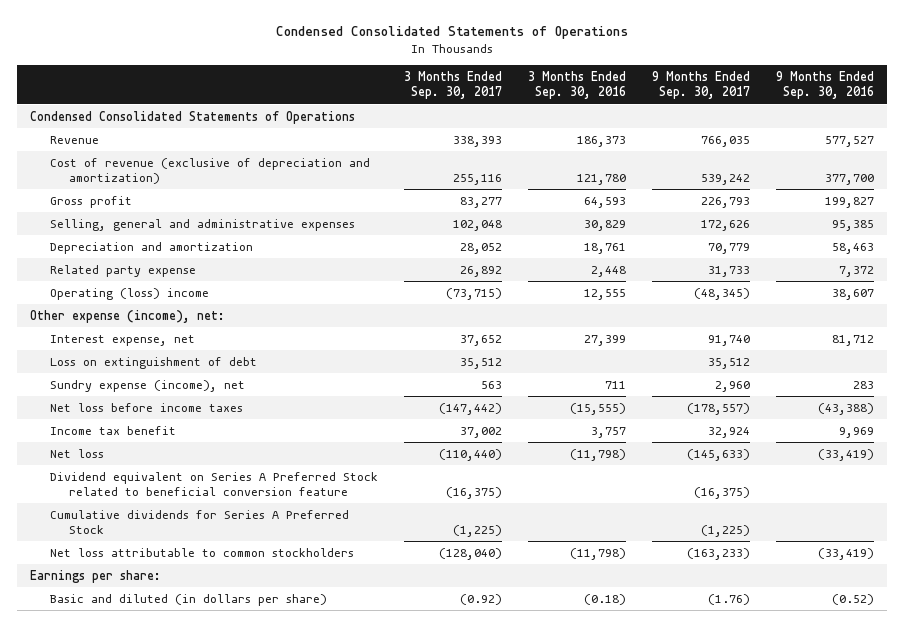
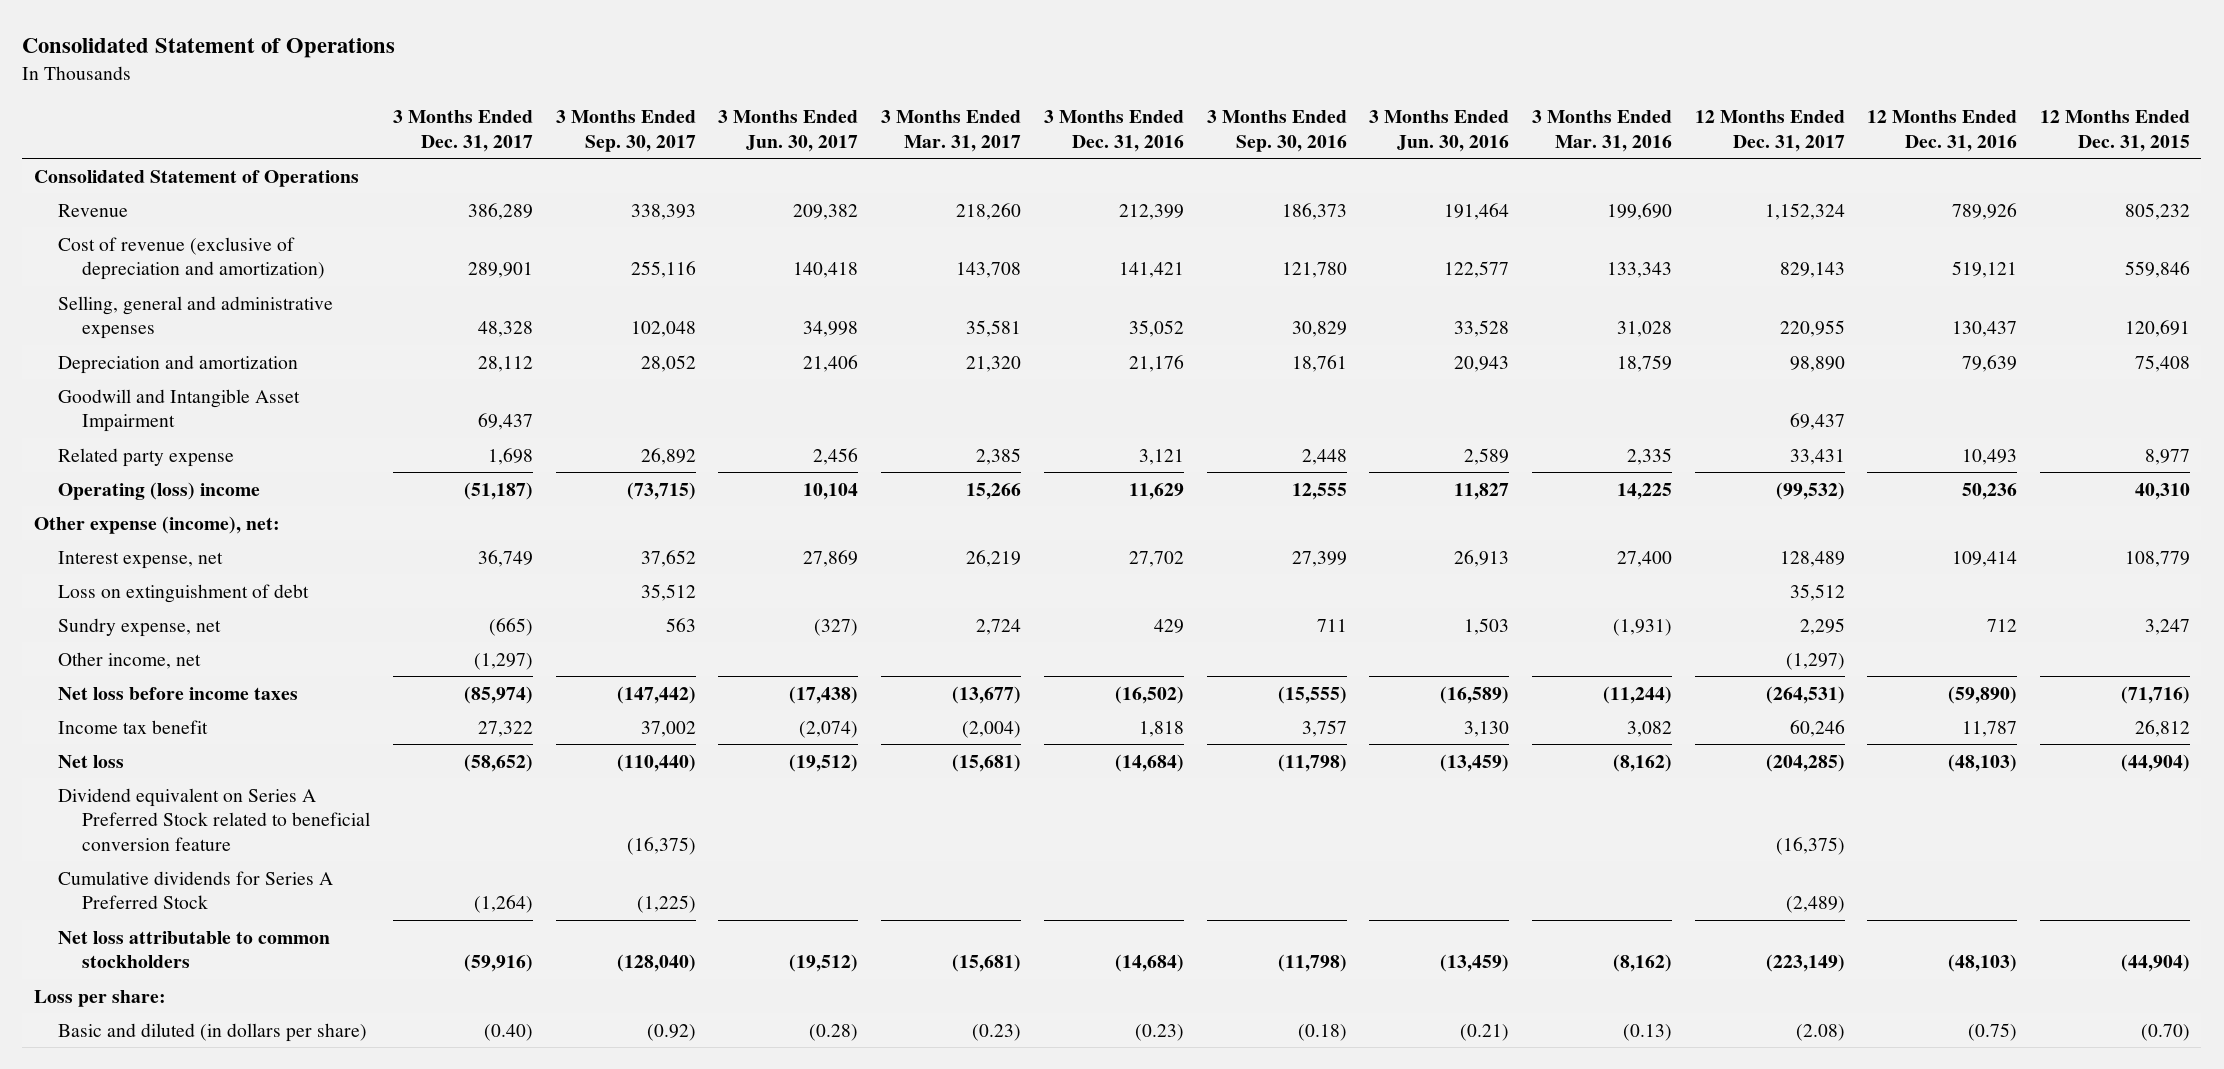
[276,26,629,40] Condensed Consolidated Statements of Operations -> [22,38,396,59] Consolidated Statement of Operations
[652,70,751,100] 9 Months Ended Sep. 30, 2017 -> none
[776,70,875,100] 9 Months Ended Sep. 30, 2016 -> none
none -> [393,110,534,152] 3 Months Ended Dec. 31, 2017
none -> [718,110,859,152] 3 Months Ended Jun. 30, 2017
none -> [881,110,1022,152] 3 Months Ended Mar. 31, 2017
none -> [1043,110,1184,152] 3 Months Ended Dec. 31, 2016
none -> [1369,110,1510,152] 3 Months Ended Jun. 30, 2016
none -> [1531,110,1672,152] 3 Months Ended Mar. 31, 2016
none -> [1694,110,1845,152] 12 Months Ended Dec. 31, 2017
none -> [1867,110,2018,152] 12 Months Ended Dec. 31, 2016
none -> [2040,110,2191,152] 12 Months Ended Dec. 31, 2015
[30,110,356,124] Condensed Consolidated Statements of Operations -> [33,169,359,187] Consolidated Statement of Operations
[49,195,132,208] Gross profit -> none
none -> [58,388,301,433] Goodwill and Intangible Asset Impairment
[49,379,245,392] Sundry expense (income), net -> [58,617,222,637] Sundry expense, net
none -> [58,651,202,669] Other income, net
[30,569,162,583] Earnings per share: -> [33,989,166,1007] Loss per share:

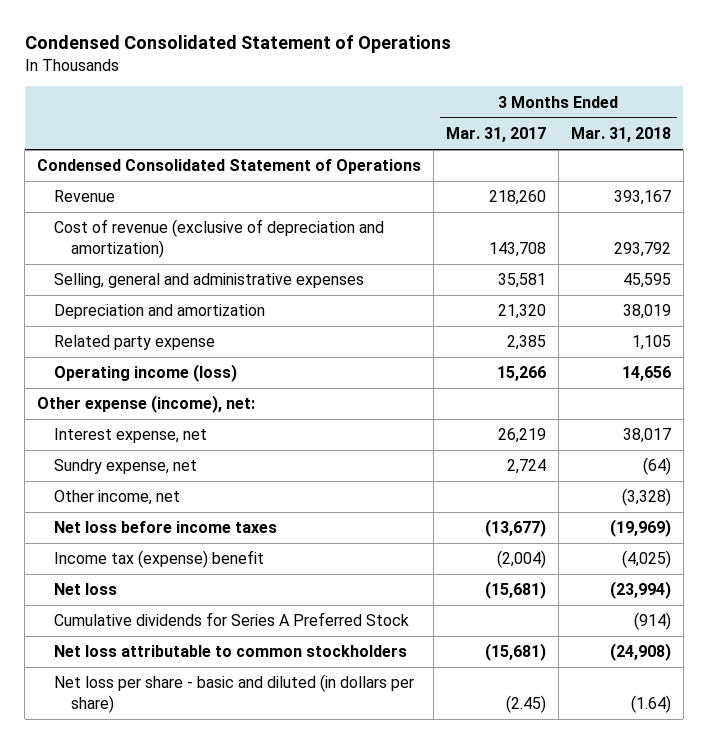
[22,38,396,59] Consolidated Statement of Operations -> [24,35,451,54] Condensed Consolidated Statement of Operations
[393,110,534,152] 3 Months Ended Dec. 31, 2017 -> none
[555,110,696,152] 3 Months Ended Sep. 30, 2017 -> none
[718,110,859,152] 3 Months Ended Jun. 30, 2017 -> none
[1043,110,1184,152] 3 Months Ended Dec. 31, 2016 -> none
[1206,110,1347,152] 3 Months Ended Sep. 30, 2016 -> none
[1369,110,1510,152] 3 Months Ended Jun. 30, 2016 -> none
[1531,110,1672,152] 3 Months Ended Mar. 31, 2016 -> none
[1694,110,1845,152] 12 Months Ended Dec. 31, 2017 -> none
[1867,110,2018,152] 12 Months Ended Dec. 31, 2016 -> none
[2040,110,2191,152] 12 Months Ended Dec. 31, 2015 -> none
none -> [570,127,671,143] Mar. 31, 2018
[33,169,359,187] Consolidated Statement of Operations -> [37,159,422,175] Condensed Consolidated Statement of Operations
[58,388,301,433] Goodwill and Intangible Asset Impairment -> none
[58,481,261,500] Operating (loss) income -> [54,364,238,383] Operating income (loss)
[58,583,310,603] Loss on extinguishment of debt -> none
[58,719,209,734] Income tax benefit -> [54,550,265,569] Income tax (expense) benefit
[58,787,371,851] Dividend equivalent on Series A Preferred Stock related to beneficial conversion feature -> none
[33,989,166,1007] Loss per share: -> none
[58,1022,368,1042] Basic and diluted (in dollars per share) -> [54,674,415,713] Net loss per share - basic and diluted (in dollars per share)
[972,1023,1022,1041] (0.23) -> [506,694,547,713] (2.45)

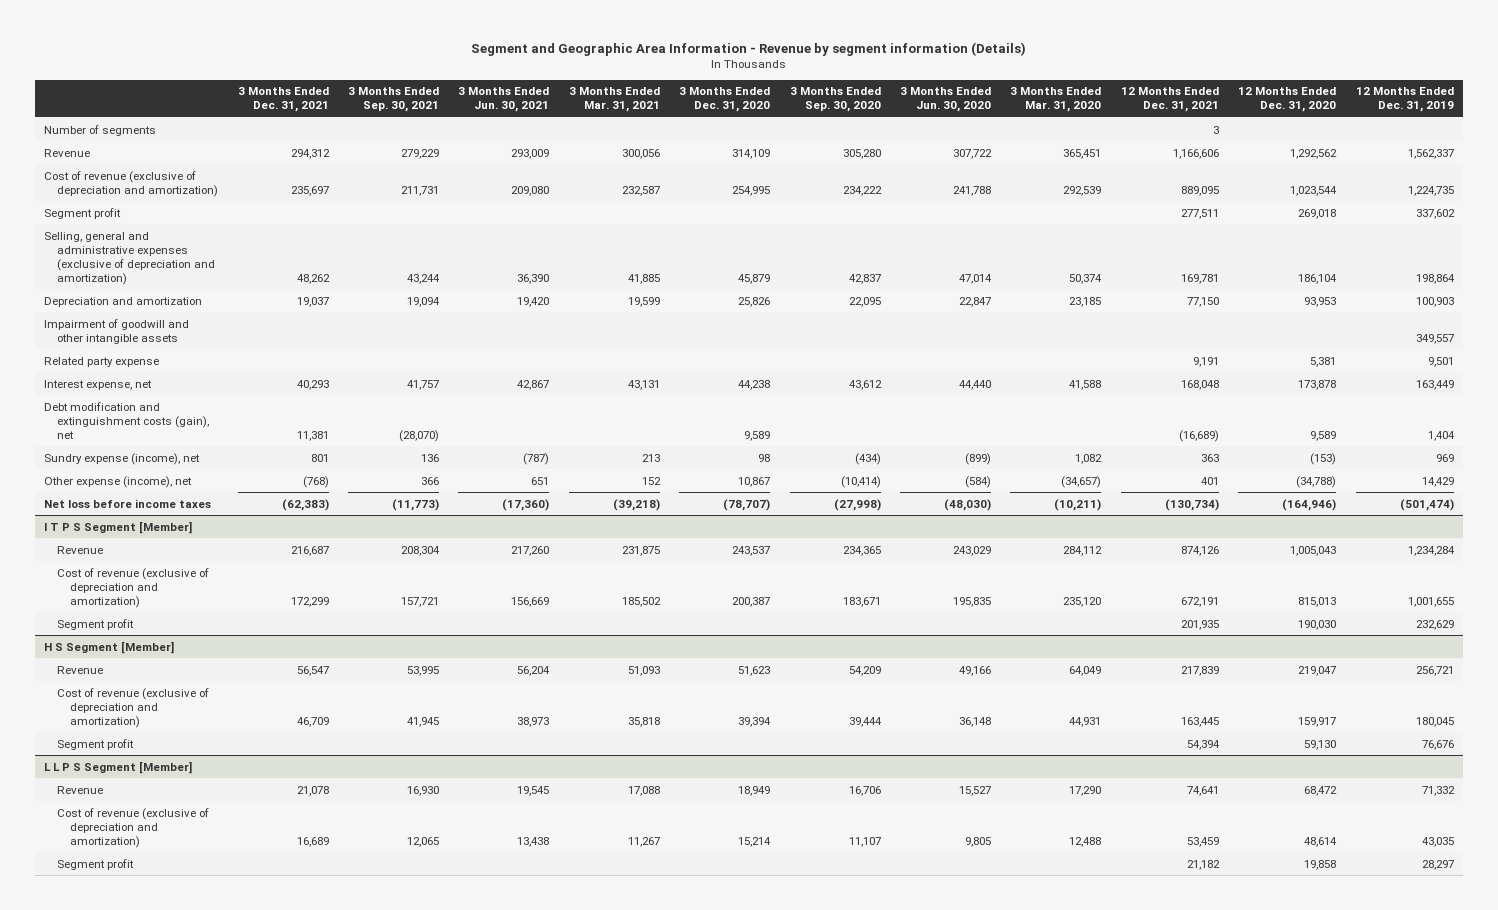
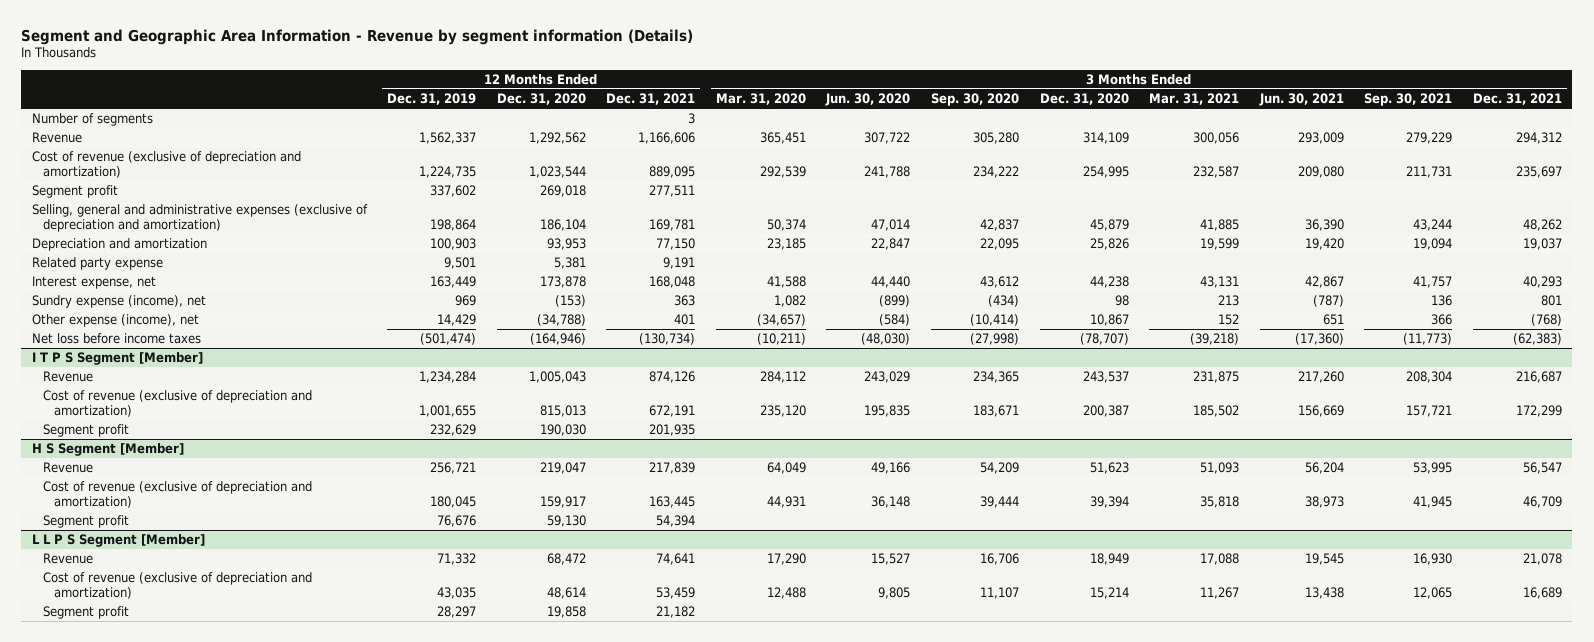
[44,318,190,344] Impairment of goodwill and other intangible assets -> none
[44,401,210,439] Debt modification and extinguishment costs (gain), net -> none

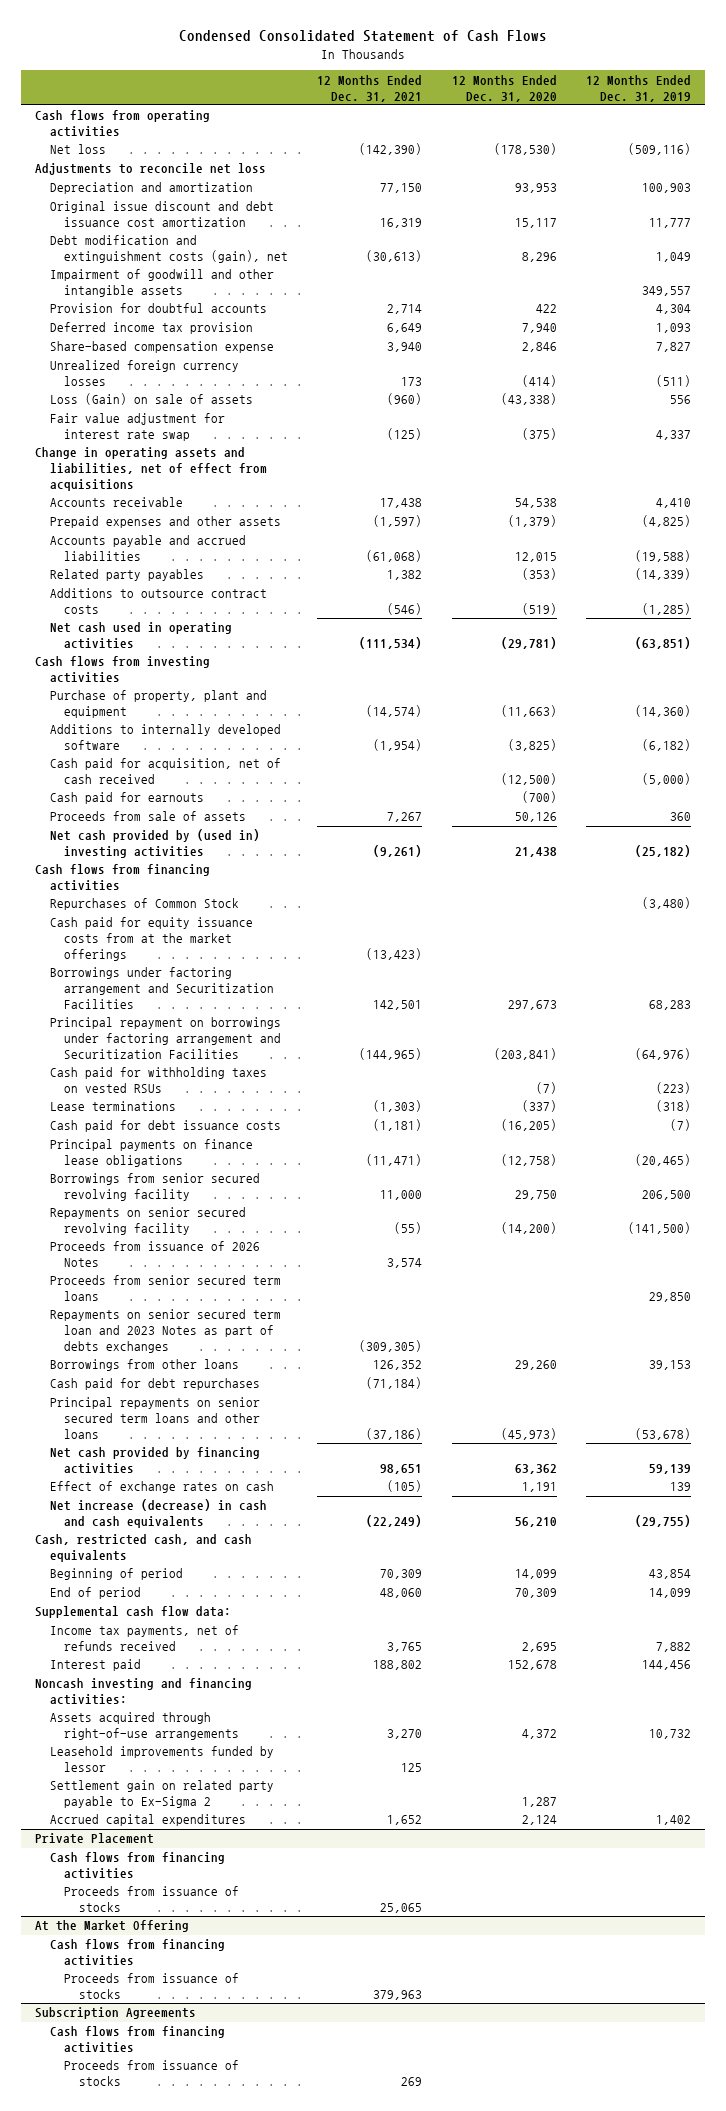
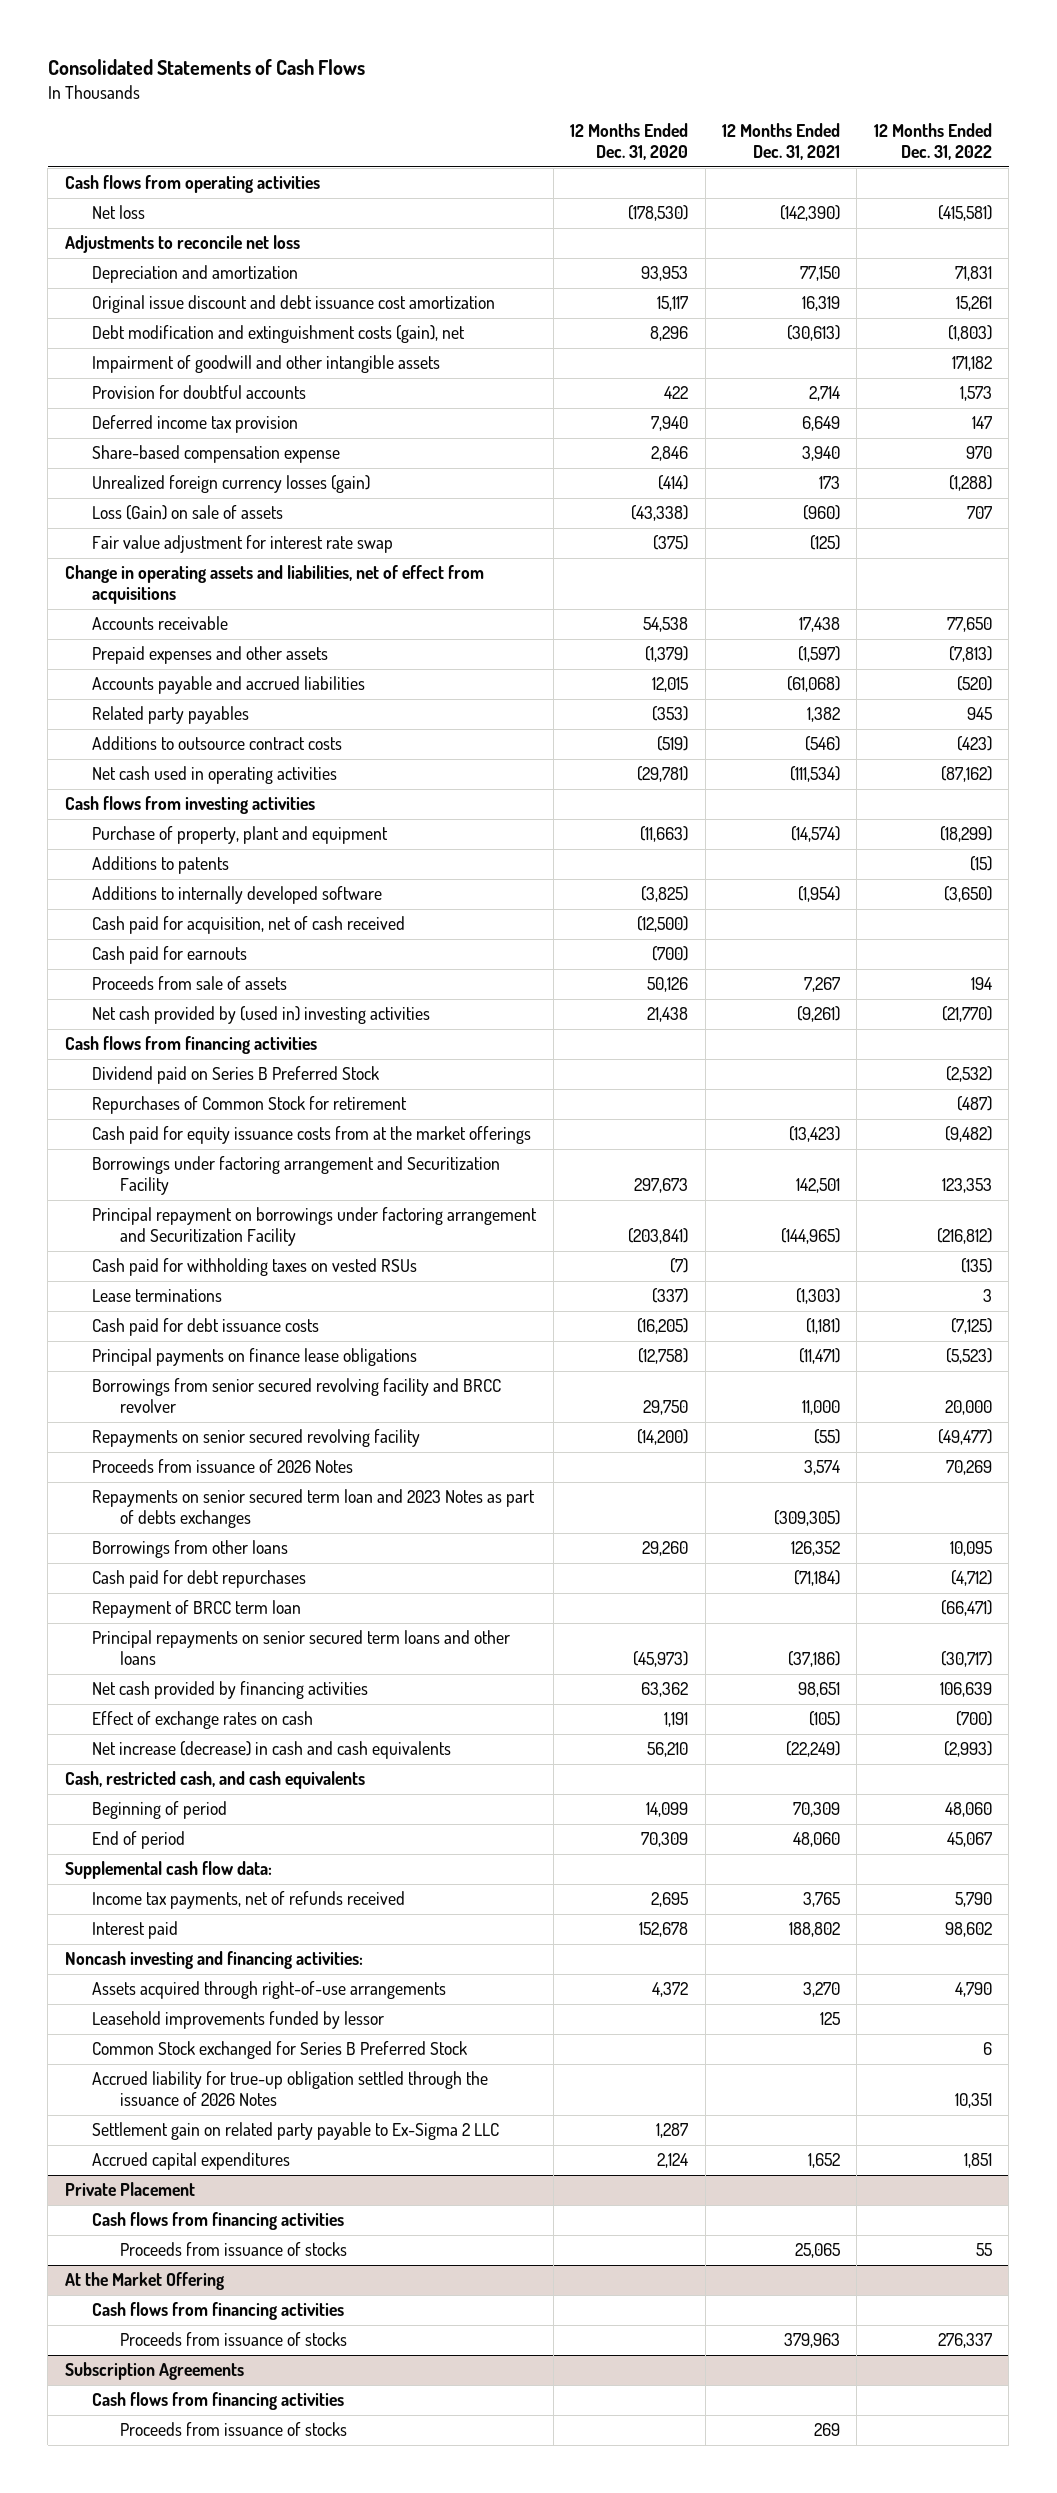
[179,30,548,43] Condensed Consolidated Statement of Cash Flows -> [47,58,365,75] Consolidated Statements of Cash Flows
[585,74,691,102] 12 Months Ended Dec. 31, 2019 -> none
none -> [873,123,992,161] 12 Months Ended Dec. 31, 2022
[49,360,239,387] Unrealized foreign currency losses -> [92,475,371,494] Unrealized foreign currency losses (gain)
none -> [92,856,230,875] Additions to patents
none -> [92,1066,380,1085] Dividend paid on Series B Preferred Stock
[49,898,239,911] Repurchases of Common Stock -> [92,1096,408,1115] Repurchases of Common Stock for retirement
[49,967,275,1009] Borrowings under factoring arrangement and Securitization Facilities -> [92,1156,501,1196] Borrowings under factoring arrangement and Securitization Facility
[49,1017,282,1059] Principal repayment on borrowings under factoring arrangement and Securitization Facilities -> [92,1207,538,1247] Principal repayment on borrowings under factoring arrangement and Securitization Facility
[49,1173,260,1202] Borrowings from senior secured revolving facility -> [92,1378,502,1414] Borrowings from senior secured revolving facility and BRCC revolver
[49,1275,281,1302] Proceeds from senior secured term loans -> none
none -> [92,1600,302,1619] Repayment of BRCC term loan
none -> [92,2041,468,2060] Common Stock exchanged for Series B Preferred Stock
none -> [92,2071,489,2107] Accrued liability for true-up obligation settled through the issuance of 2026 Notes
[49,1780,274,1809] Settlement gain on related party payable to Ex-Sigma 2 -> [92,2122,500,2141] Settlement gain on related party payable to Ex-Sigma 2 LLC

